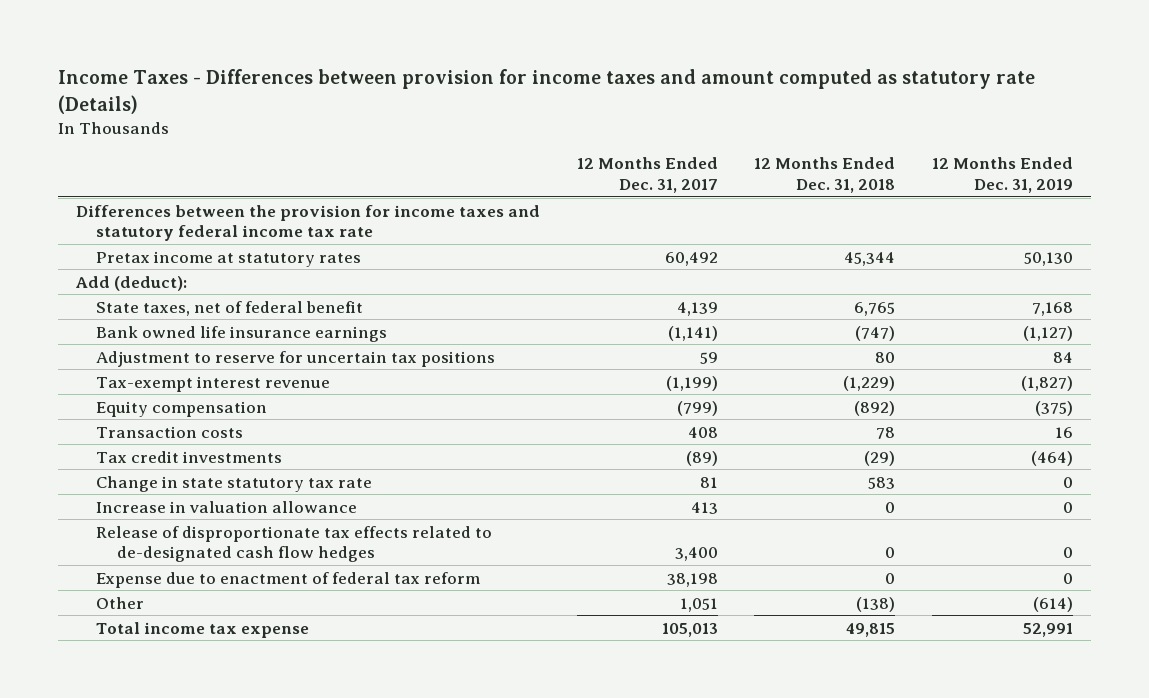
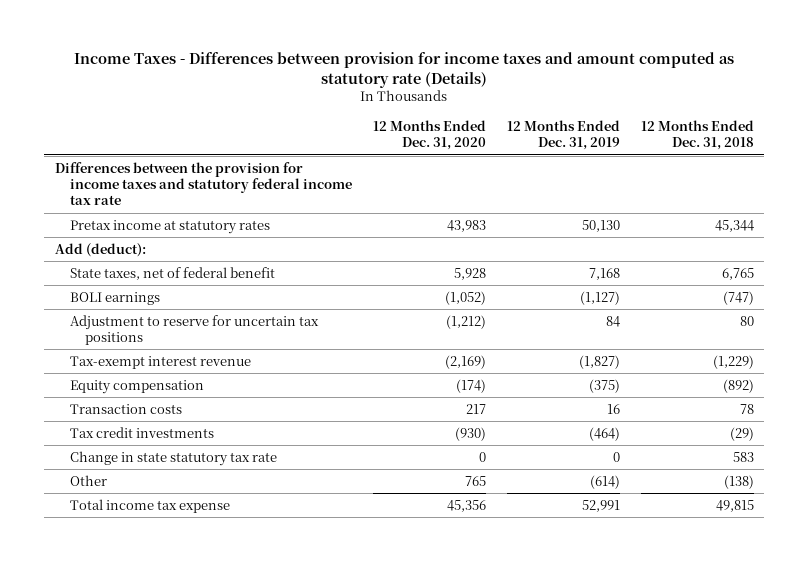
[576,157,718,194] 12 Months Ended Dec. 31, 2017 -> none
none -> [372,120,486,151] 12 Months Ended Dec. 31, 2020
[96,325,388,342] Bank owned life insurance earnings -> [69,291,160,305] BOLI earnings
[96,500,358,513] Increase in valuation allowance -> none
[96,525,493,563] Release of disproportionate tax effects related to de-designated cash flow hedges -> none
[96,571,481,588] Expense due to enactment of federal tax reform -> none

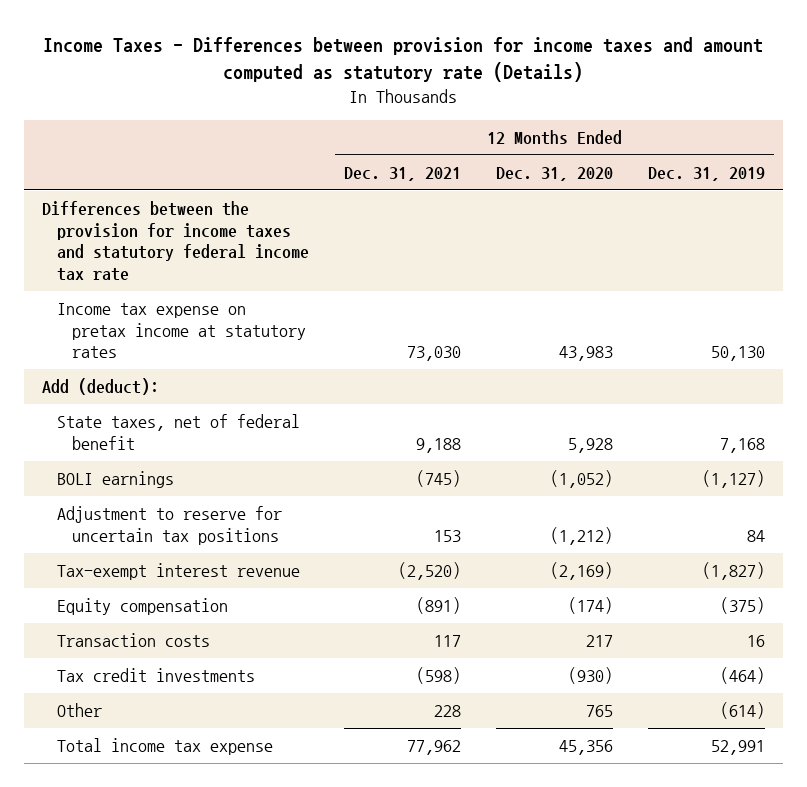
[640,120,754,151] 12 Months Ended Dec. 31, 2018 -> none
none -> [343,166,461,181] Dec. 31, 2021
[69,219,270,234] Pretax income at statutory rates -> [56,303,306,359] Income tax expense on pretax income at statutory rates
[69,450,277,466] Change in state statutory tax rate -> none

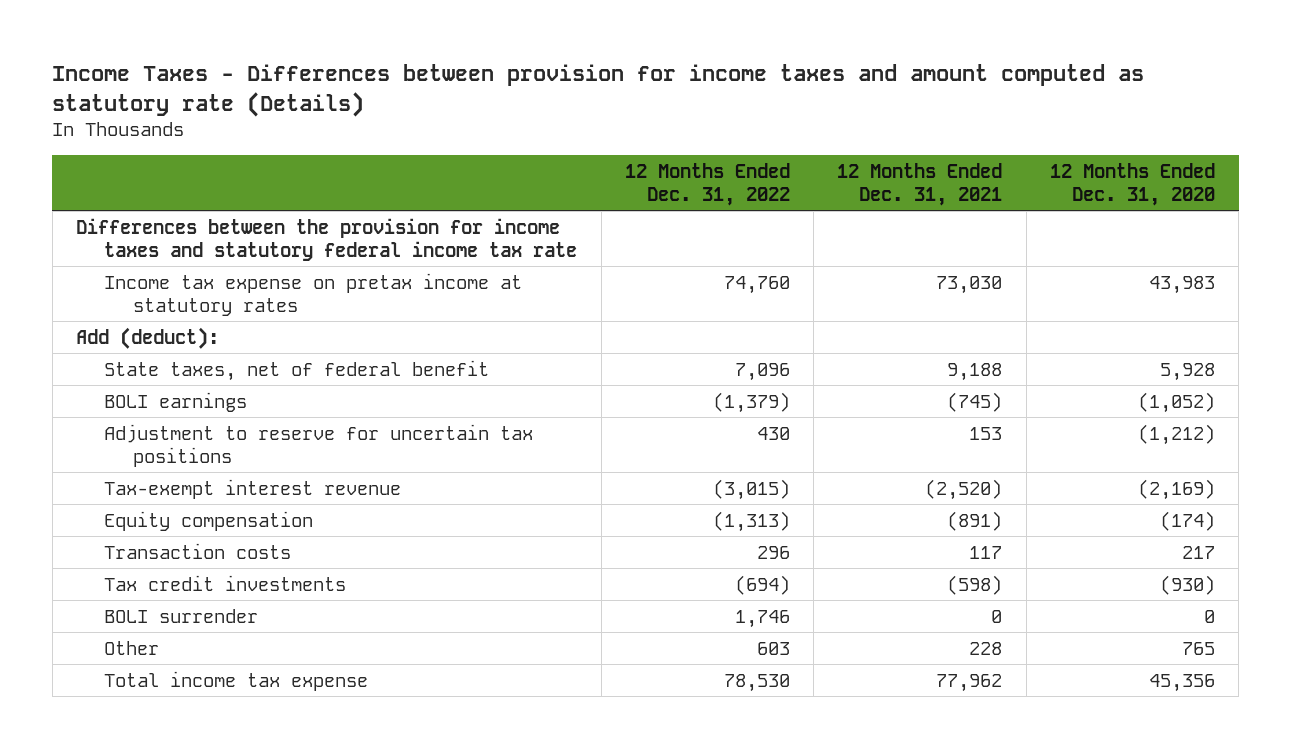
[648,166,766,181] Dec. 31, 2019 -> none
none -> [624,162,790,206] 12 Months Ended Dec. 31, 2022
none -> [104,608,259,623] BOLI surrender

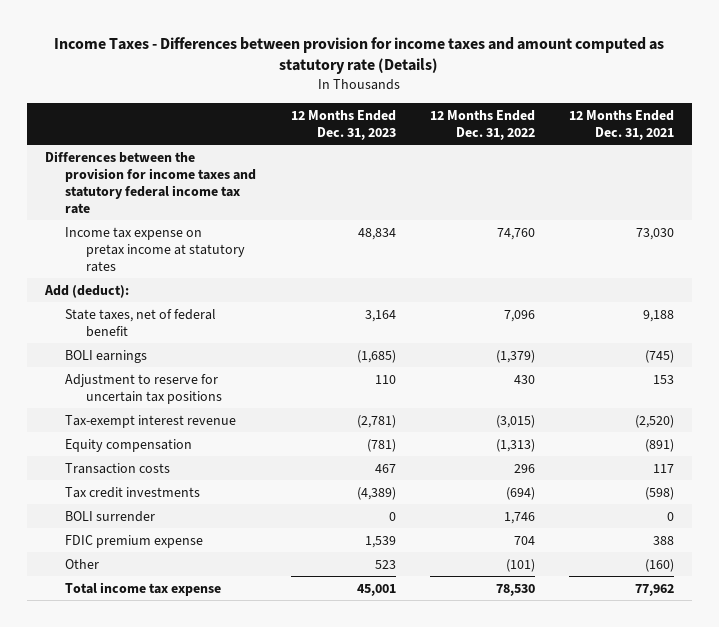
[1050,162,1216,206] 12 Months Ended Dec. 31, 2020 -> none
none -> [290,109,396,140] 12 Months Ended Dec. 31, 2023
none -> [65,534,204,548] FDIC premium expense
[756,641,790,655] 603 -> [506,558,536,572] (101)
[969,641,1003,655] 228 -> [645,558,675,572] (160)

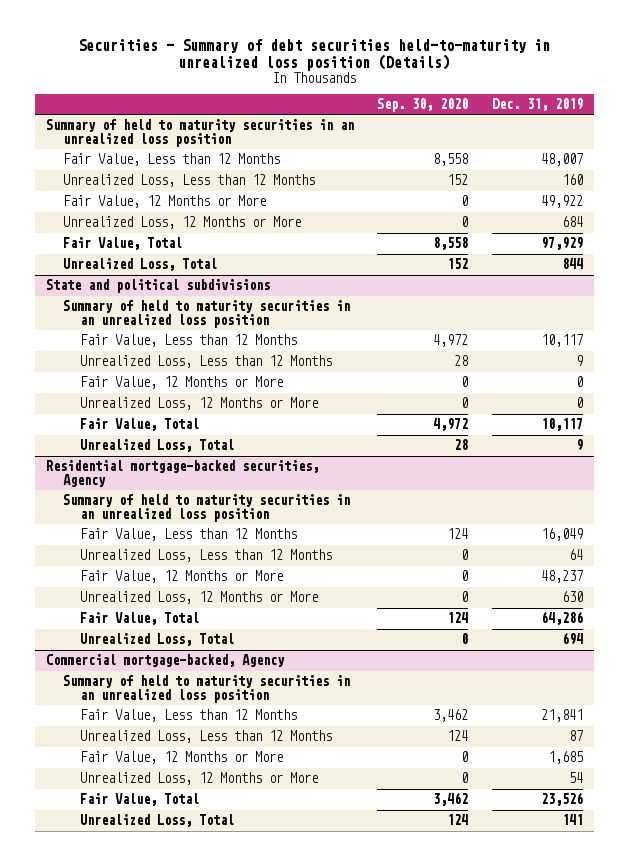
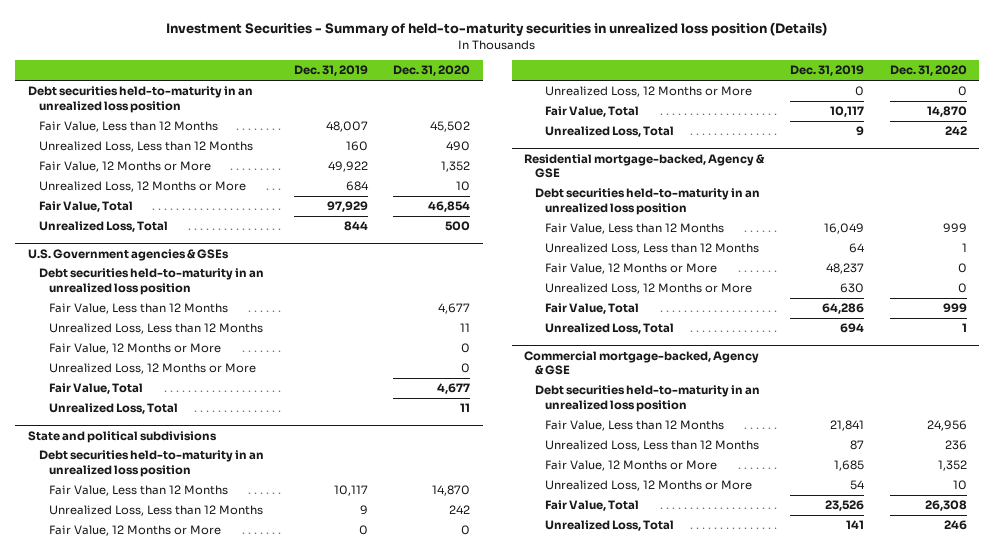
[78,39,551,72] Securities - Summary of debt securities held-to-maturity in unrealized loss position (Details) -> [166,22,828,37] Investment Securities - Summary of held-to-maturity securities in unrealized loss position (Details)
[377,97,469,112] Sep. 30, 2020 -> none
none -> [393,65,471,77] Dec. 31, 2020
[46,119,355,148] Summary of held to maturity securities in an unrealized loss position -> [28,86,254,113] Debt securities held-to-maturity in an unrealized loss position
none -> [28,248,230,261] U.S. Government agencies & GSEs
none -> [38,268,264,295] Debt securities held-to-maturity in an unrealized loss position
none -> [49,303,229,315] Fair Value, Less than 12 Months
none -> [49,323,264,335] Unrealized Loss, Less than 12 Months
none -> [49,343,222,355] Fair Value, 12 Months or More
none -> [49,363,257,375] Unrealized Loss, 12 Months or More
none -> [49,383,144,395] Fair Value, Total
none -> [49,403,179,415] Unrealized Loss, Total
[63,300,351,329] Summary of held to maturity securities in an unrealized loss position -> [38,450,264,477] Debt securities held-to-maturity in an unrealized loss position
[46,460,320,488] Residential mortgage-backed securities, Agency -> [524,153,766,179] Residential mortgage-backed, Agency & GSE
[63,494,351,523] Summary of held to maturity securities in an unrealized loss position -> [534,188,760,215] Debt securities held-to-maturity in an unrealized loss position
[46,654,286,668] Commercial mortgage-backed, Agency -> [524,350,760,376] Commercial mortgage-backed, Agency & GSE
[63,675,351,704] Summary of held to maturity securities in an unrealized loss position -> [534,385,760,412] Debt securities held-to-maturity in an unrealized loss position

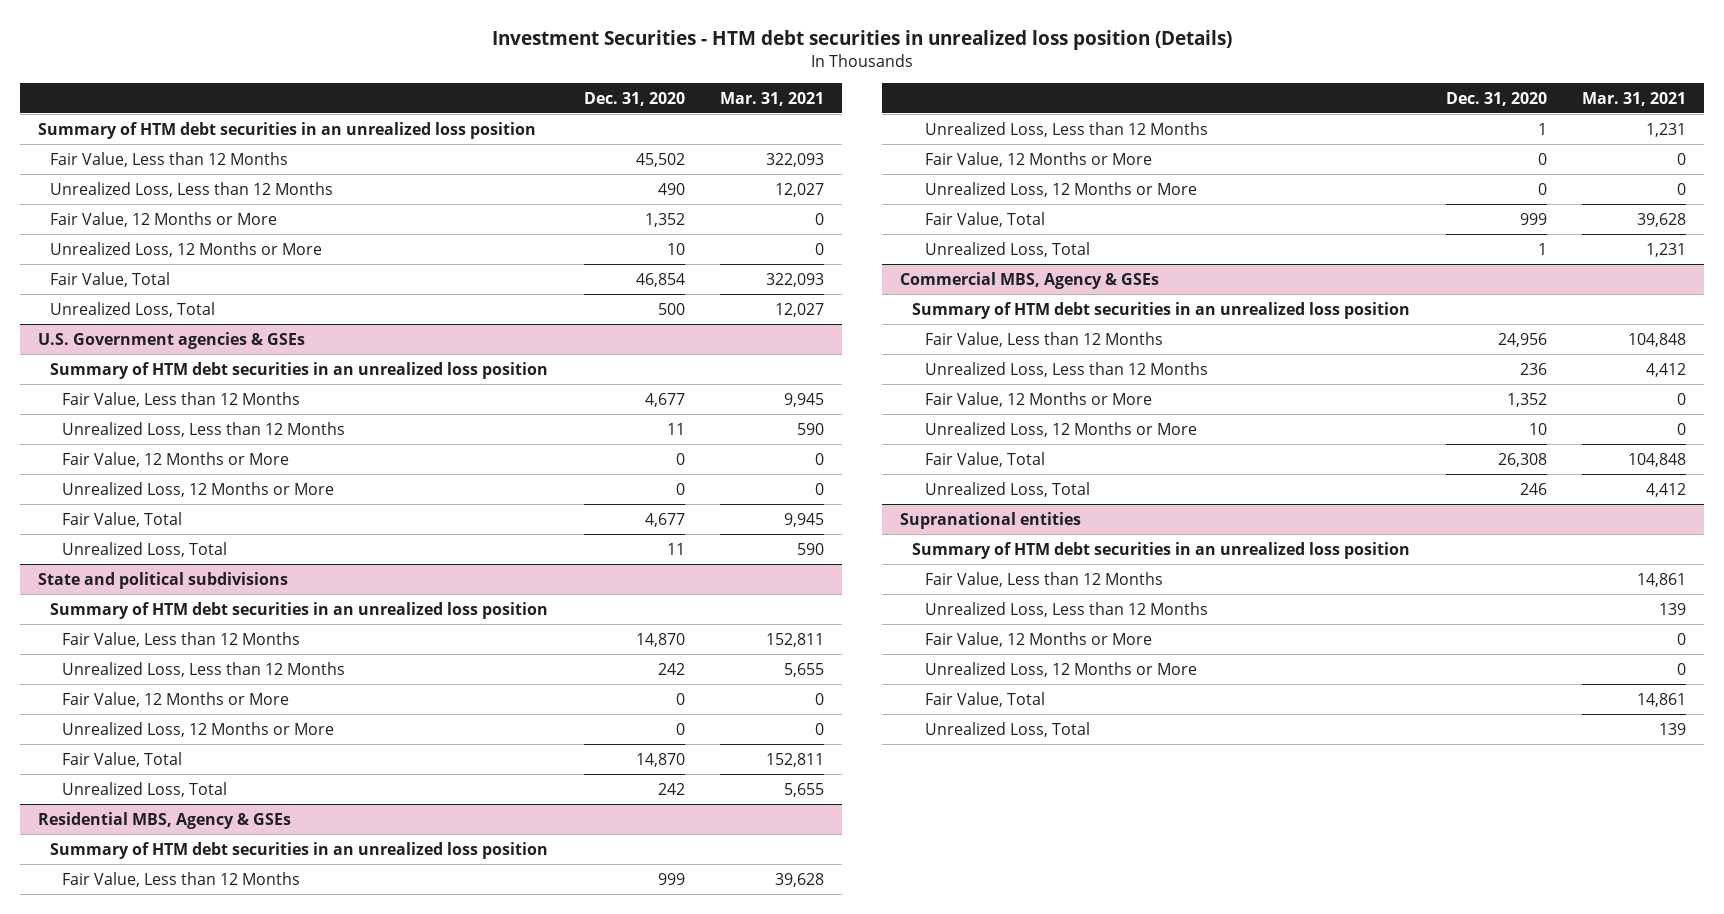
[166,22,828,37] Investment Securities - Summary of held-to-maturity securities in unrealized loss position (Details) -> [492,29,1233,50] Investment Securities - HTM debt securities in unrealized loss position (Details)
[293,65,368,77] Dec. 31, 2019 -> none
none -> [720,91,825,106] Mar. 31, 2021
[28,86,254,113] Debt securities held-to-maturity in an unrealized loss position -> [37,121,536,139] Summary of HTM debt securities in an unrealized loss position
[38,268,264,295] Debt securities held-to-maturity in an unrealized loss position -> [49,361,548,379] Summary of HTM debt securities in an unrealized loss position
[38,450,264,477] Debt securities held-to-maturity in an unrealized loss position -> [49,601,548,619] Summary of HTM debt securities in an unrealized loss position
[524,153,766,179] Residential mortgage-backed, Agency & GSE -> [37,811,291,829] Residential MBS, Agency & GSEs
[534,188,760,215] Debt securities held-to-maturity in an unrealized loss position -> [49,841,548,859] Summary of HTM debt securities in an unrealized loss position
[524,350,760,376] Commercial mortgage-backed, Agency & GSE -> [900,271,1160,289] Commercial MBS, Agency & GSEs
[534,385,760,412] Debt securities held-to-maturity in an unrealized loss position -> [912,301,1411,319] Summary of HTM debt securities in an unrealized loss position
none -> [900,511,1082,529] Supranational entities
none -> [912,541,1411,559] Summary of HTM debt securities in an unrealized loss position
none -> [924,571,1163,587] Fair Value, Less than 12 Months
none -> [924,601,1208,617] Unrealized Loss, Less than 12 Months
none -> [924,631,1152,647] Fair Value, 12 Months or More
none -> [924,661,1197,677] Unrealized Loss, 12 Months or More
none -> [924,691,1045,707] Fair Value, Total
none -> [924,721,1090,737] Unrealized Loss, Total

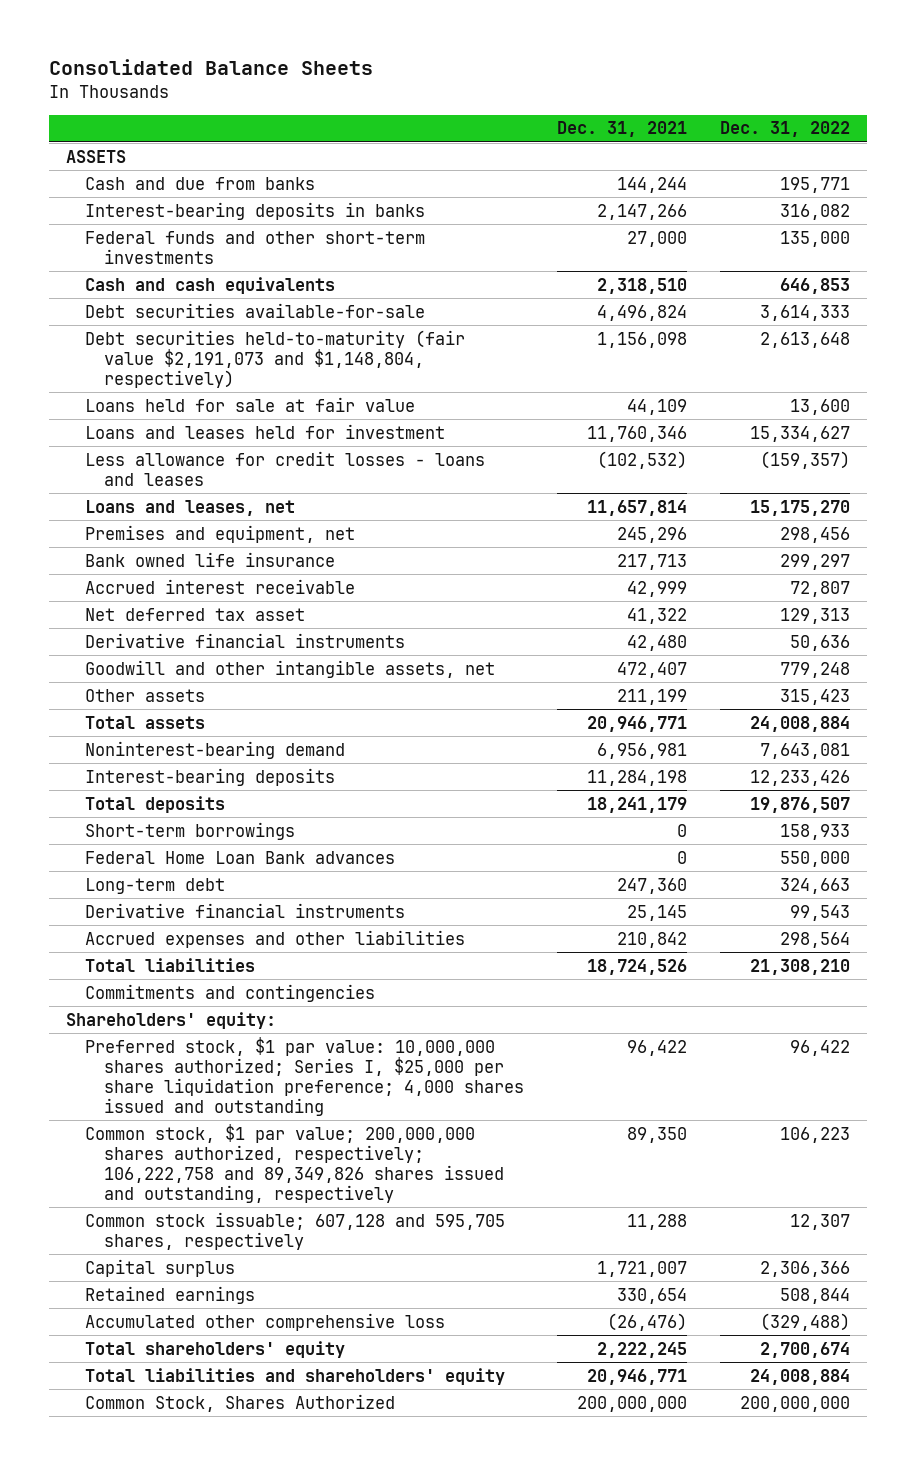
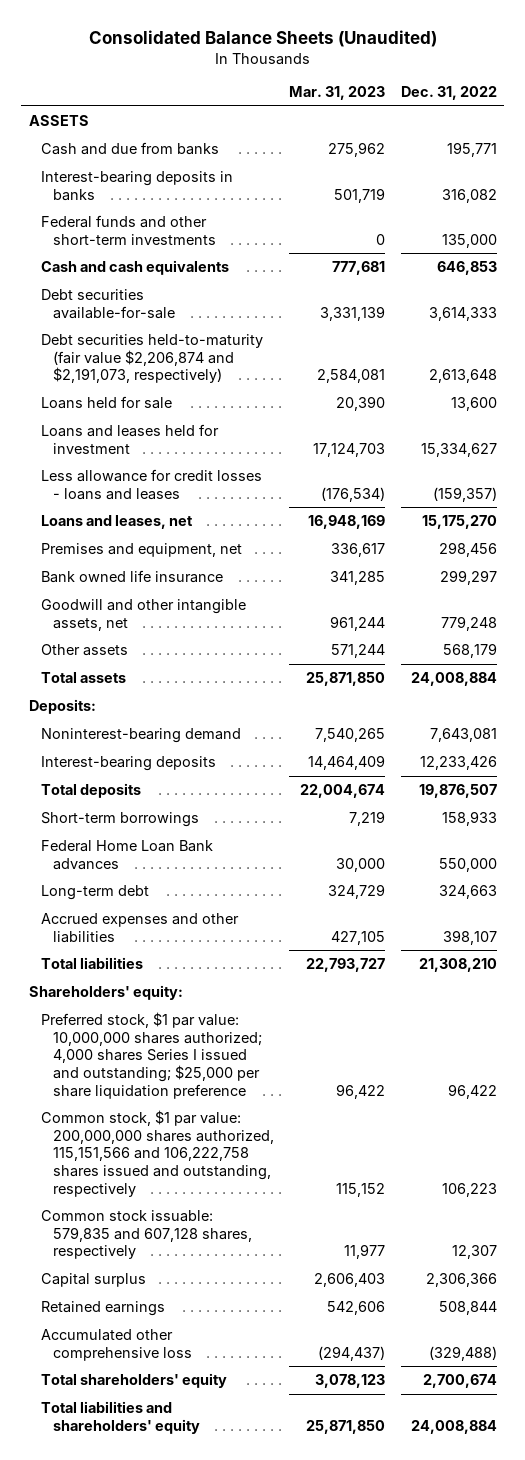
[49,59,374,76] Consolidated Balance Sheets -> [88,29,437,47] Consolidated Balance Sheets (Unaudited)
[557,121,688,138] Dec. 31, 2021 -> none
none -> [289,86,386,101] Mar. 31, 2023
[84,329,465,388] Debt securities held-to-maturity (fair value $2,191,073 and $1,148,804, respectively) -> [40,334,263,384] Debt securities held-to-maturity (fair value $2,206,874 and $2,191,073, respectively)
[84,396,415,412] Loans held for sale at fair value -> [40,396,172,410] Loans held for sale
[84,578,355,594] Accrued interest receivable -> none
[84,607,305,621] Net deferred tax asset -> none
[84,632,405,648] Derivative financial instruments -> none
[780,688,851,705] 315,423 -> [442,643,497,659] 568,179
none -> [28,699,96,715] Deposits:
[84,902,405,918] Derivative financial instruments -> none
[780,931,851,948] 298,564 -> [442,929,497,945] 398,107
[84,983,375,1002] Commitments and contingencies -> none
[84,1036,524,1116] Preferred stock, $1 par value: 10,000,000 shares authorized; Series I, $25,000 per share liquidation preference; 4,000 shares issued and outstanding -> [40,1012,263,1099] Preferred stock, $1 par value: 10,000,000 shares authorized; 4,000 shares Series I issued and outstanding; $25,000 per share liquidation preference
[84,1123,504,1203] Common stock, $1 par value; 200,000,000 shares authorized, respectively; 106,222,758 and 89,349,826 shares issued and outstanding, respectively -> [40,1110,275,1197] Common stock, $1 par value: 200,000,000 shares authorized, 115,151,566 and 106,222,758 shares issued and outstanding, respectively
[84,1211,505,1250] Common stock issuable; 607,128 and 595,705 shares, respectively -> [40,1210,253,1260] Common stock issuable: 579,835 and 607,128 shares, respectively
[84,1393,395,1412] Common Stock, Shares Authorized -> none

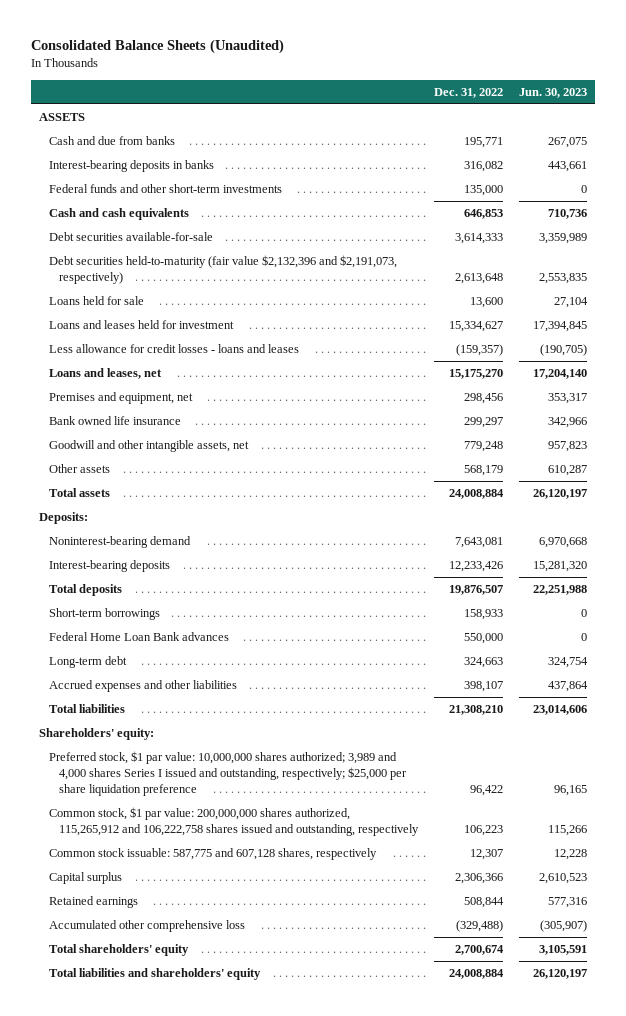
[289,86,386,101] Mar. 31, 2023 -> none
none -> [519,87,588,98] Jun. 30, 2023
[40,334,263,384] Debt securities held-to-maturity (fair value $2,206,874 and $2,191,073, respectively) -> [48,254,397,285] Debt securities held-to-maturity (fair value $2,132,396 and $2,191,073, respectively)
[40,1012,263,1099] Preferred stock, $1 par value: 10,000,000 shares authorized; 4,000 shares Series I issued and outstanding; $25,000 per share liquidation preference -> [48,750,408,797] Preferred stock, $1 par value: 10,000,000 shares authorized; 3,989 and 4,000 shares Series I issued and outstanding, respectively; $25,000 per share liquidation preference
[40,1110,275,1197] Common stock, $1 par value: 200,000,000 shares authorized, 115,151,566 and 106,222,758 shares issued and outstanding, respectively -> [48,806,420,837] Common stock, $1 par value: 200,000,000 shares authorized, 115,265,912 and 106,222,758 shares issued and outstanding, respectively
[40,1210,253,1260] Common stock issuable: 579,835 and 607,128 shares, respectively -> [48,847,377,860] Common stock issuable: 587,775 and 607,128 shares, respectively

